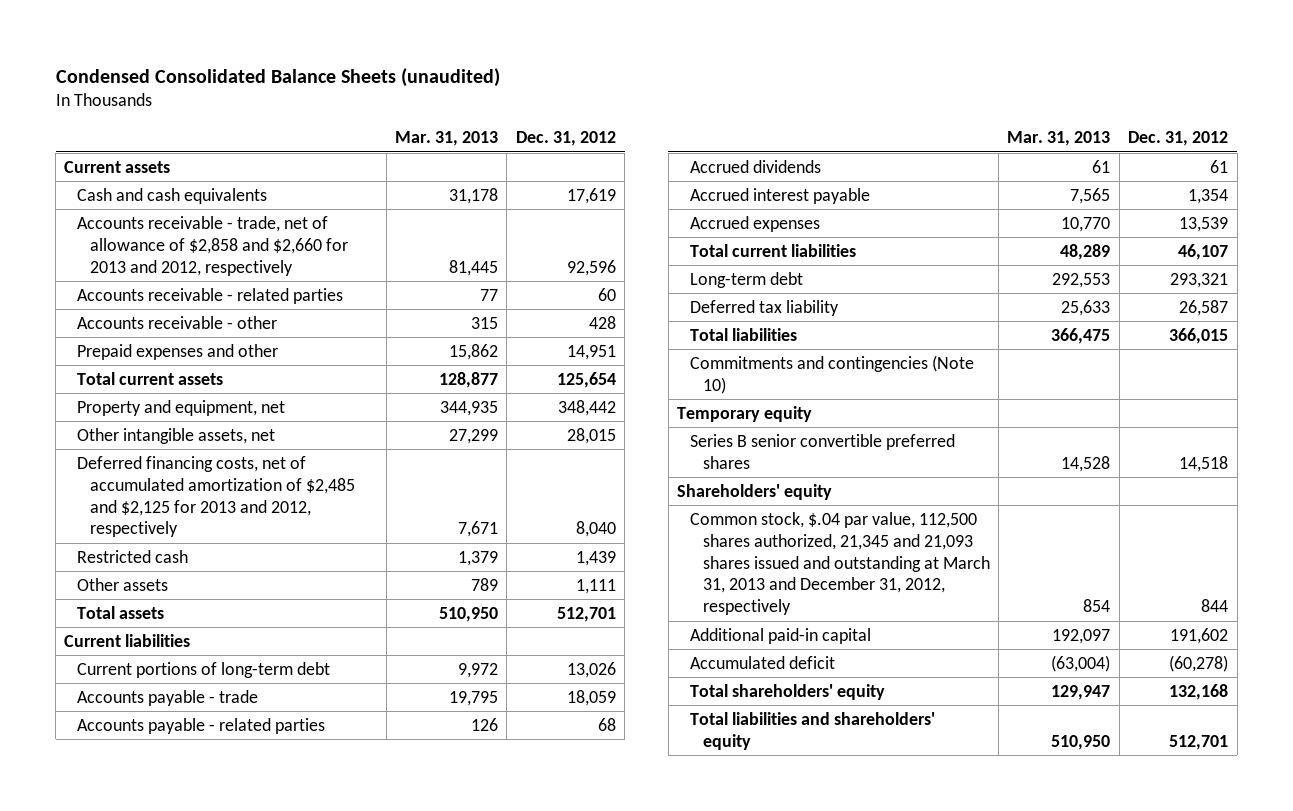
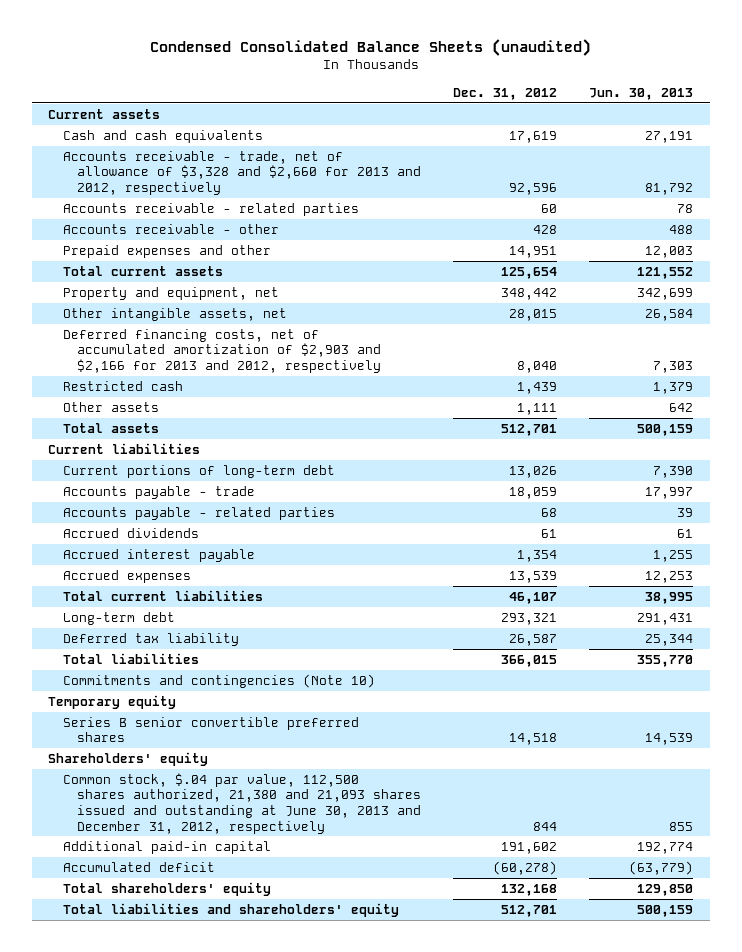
[395,131,499,147] Mar. 31, 2013 -> none
none -> [589,87,694,100] Jun. 30, 2013
[77,215,349,276] Accounts receivable - trade, net of allowance of $2,858 and $2,660 for 2013 and 2012, respectively -> [62,150,422,195] Accounts receivable - trade, net of allowance of $3,328 and $2,660 for 2013 and 2012, respectively
[77,455,356,538] Deferred financing costs, net of accumulated amortization of $2,485 and $2,125 for 2013 and 2012, respectively -> [62,328,382,373] Deferred financing costs, net of accumulated amortization of $2,903 and $2,166 for 2013 and 2012, respectively
[689,511,990,616] Common stock, $.04 par value, 112,500 shares authorized, 21,345 and 21,093 shares issued and outstanding at March 31, 2013 and December 31, 2012, respectively -> [62,772,422,834] Common stock, $.04 par value, 112,500 shares authorized, 21,380 and 21,093 shares issued and outstanding at June 30, 2013 and December 31, 2012, respectively

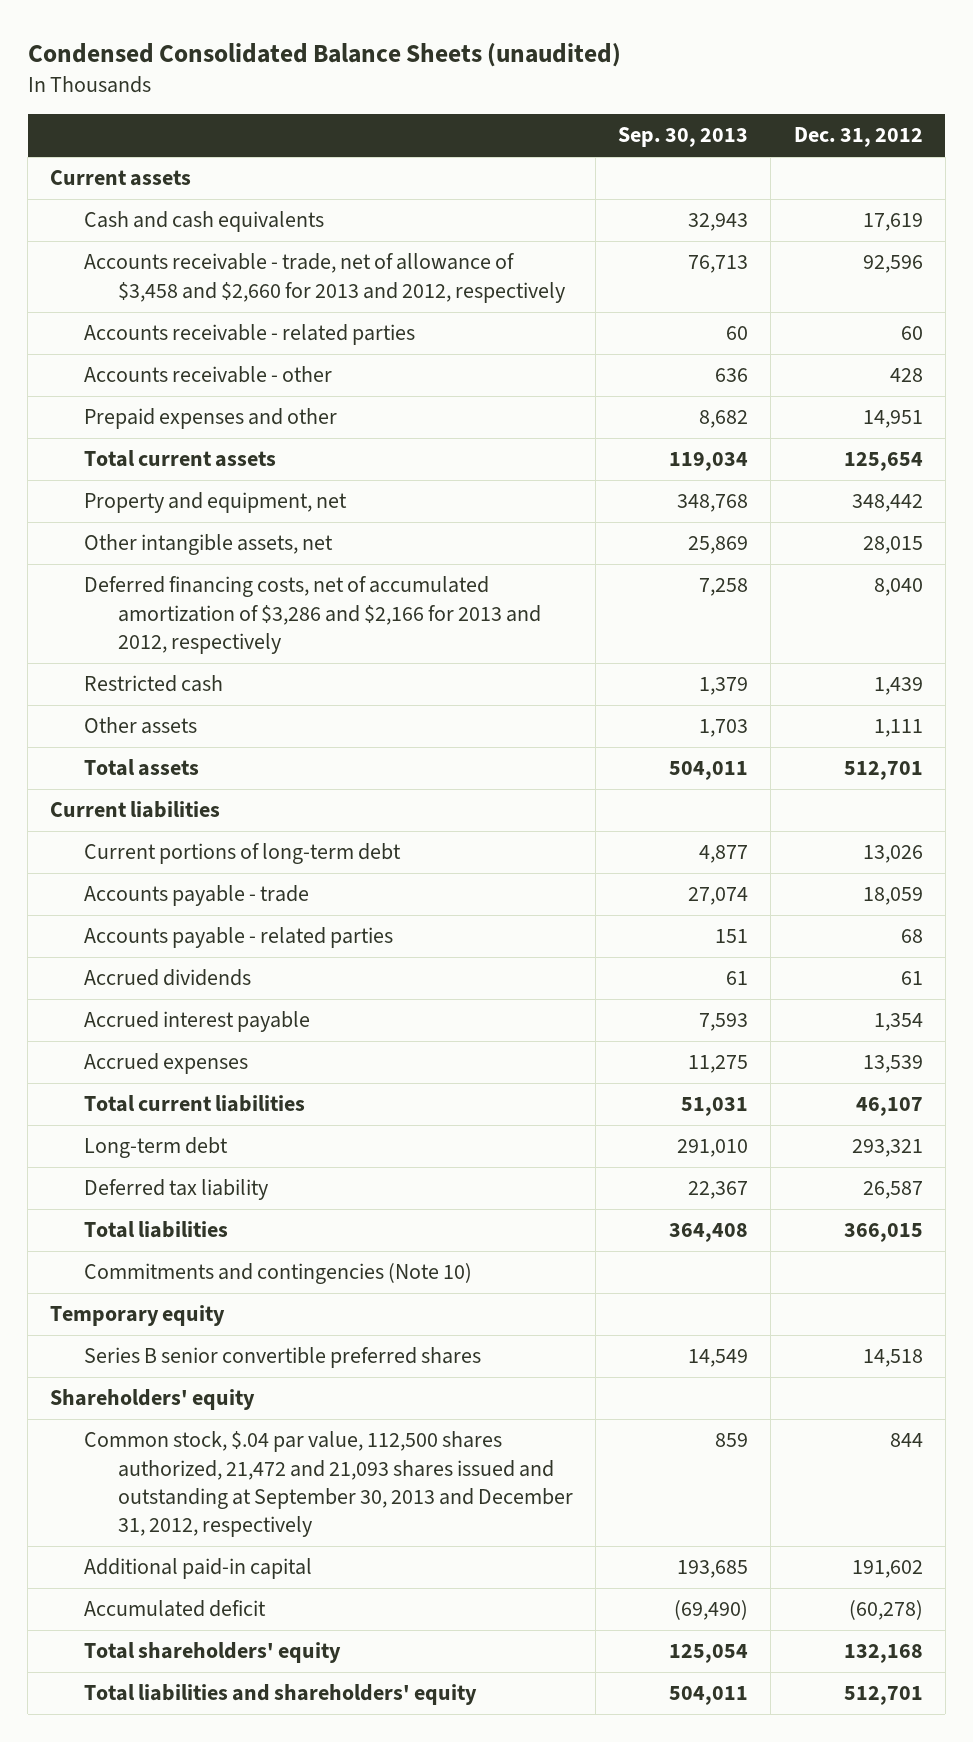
[589,87,694,100] Jun. 30, 2013 -> none
none -> [618,127,749,148] Sep. 30, 2013
[62,150,422,195] Accounts receivable - trade, net of allowance of $3,328 and $2,660 for 2013 and 2012, respectively -> [84,253,566,303] Accounts receivable - trade, net of allowance of $3,458 and $2,660 for 2013 and 2012, respectively
[62,328,382,373] Deferred financing costs, net of accumulated amortization of $2,903 and $2,166 for 2013 and 2012, respectively -> [84,576,542,655] Deferred financing costs, net of accumulated amortization of $3,286 and $2,166 for 2013 and 2012, respectively
[62,772,422,834] Common stock, $.04 par value, 112,500 shares authorized, 21,380 and 21,093 shares issued and outstanding at June 30, 2013 and December 31, 2012, respectively -> [84,1431,574,1538] Common stock, $.04 par value, 112,500 shares authorized, 21,472 and 21,093 shares issued and outstanding at September 30, 2013 and December 31, 2012, respectively

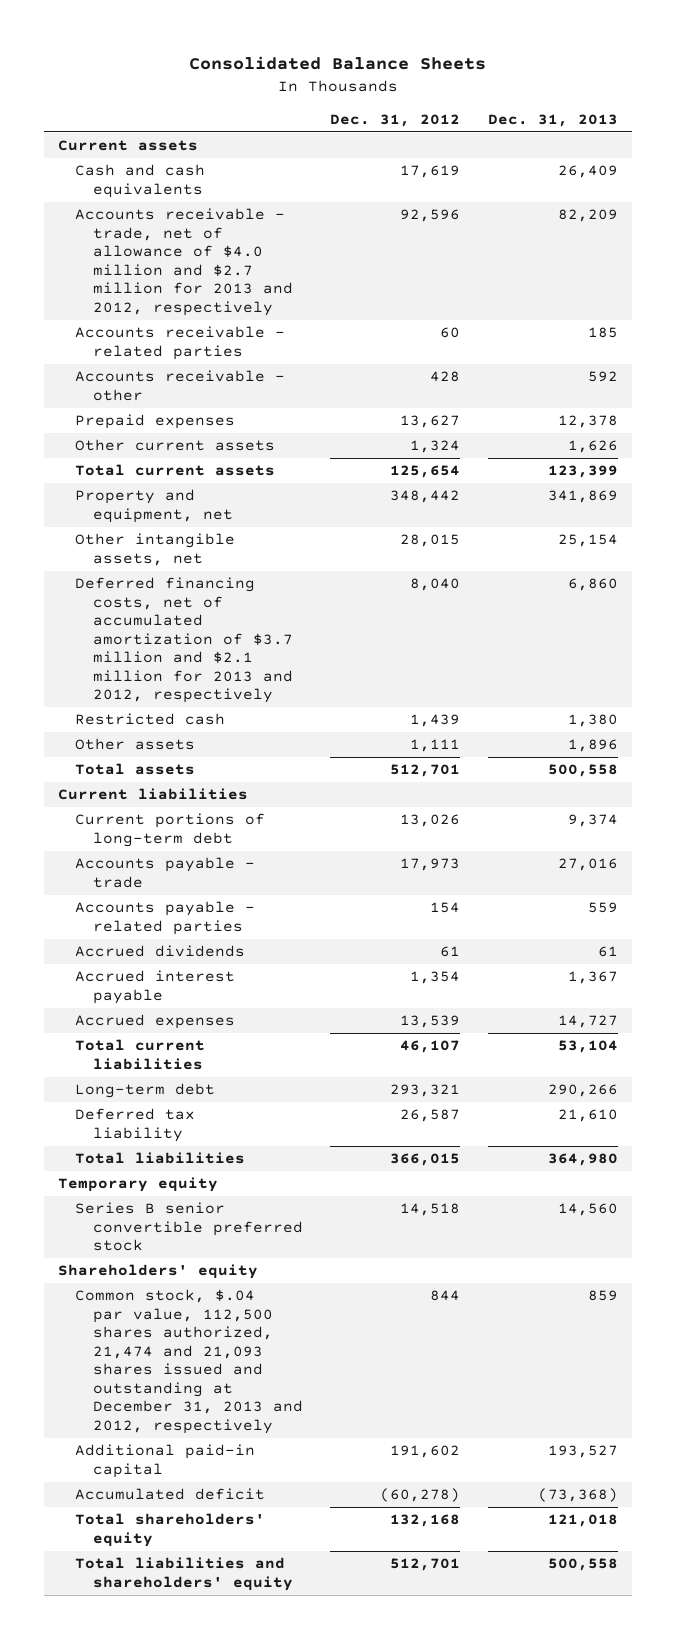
[27,43,621,68] Condensed Consolidated Balance Sheets (unaudited) -> [189,56,487,71] Consolidated Balance Sheets
[618,127,749,148] Sep. 30, 2013 -> none
none -> [487,113,618,127] Dec. 31, 2013
[84,253,566,303] Accounts receivable - trade, net of allowance of $3,458 and $2,660 for 2013 and 2012, respectively -> [75,208,293,316] Accounts receivable - trade, net of allowance of $4.0 million and $2.7 million for 2013 and 2012, respectively
[84,408,338,430] Prepaid expenses and other -> [75,414,236,430] Prepaid expenses
[862,410,923,429] 14,951 -> [400,415,461,429] 13,627
none -> [75,439,276,452] Other current assets
[84,576,542,655] Deferred financing costs, net of accumulated amortization of $3,286 and $2,166 for 2013 and 2012, respectively -> [75,577,293,704] Deferred financing costs, net of accumulated amortization of $3.7 million and $2.1 million for 2013 and 2012, respectively
[862,887,923,906] 18,059 -> [400,858,461,872] 17,973
[900,929,923,944] 68 -> [430,902,461,914] 154
[84,1263,473,1285] Commitments and contingencies (Note 10) -> none
[84,1347,482,1369] Series B senior convertible preferred shares -> [75,1202,303,1252] Series B senior convertible preferred stock
[84,1431,574,1538] Common stock, $.04 par value, 112,500 shares authorized, 21,472 and 21,093 shares issued and outstanding at September 30, 2013 and December 31, 2012, respectively -> [75,1289,303,1434] Common stock, $.04 par value, 112,500 shares authorized, 21,474 and 21,093 shares issued and outstanding at December 31, 2013 and 2012, respectively

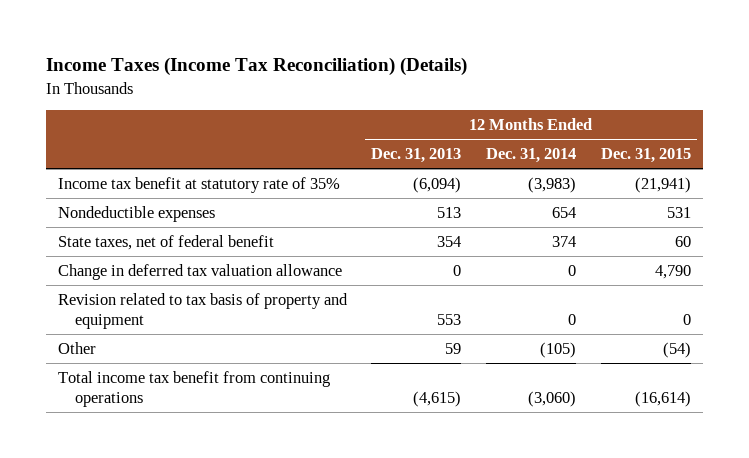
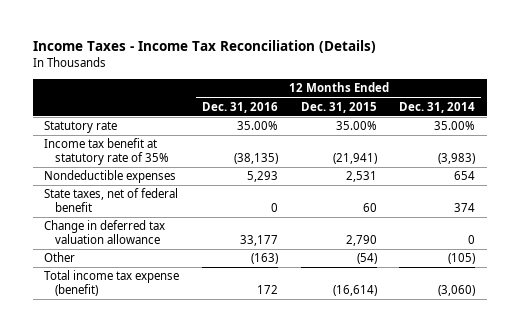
[45,57,467,77] Income Taxes (Income Tax Reconciliation) (Details) -> [33,40,377,54] Income Taxes - Income Tax Reconciliation (Details)
[371,148,462,164] Dec. 31, 2013 -> none
none -> [202,101,279,113] Dec. 31, 2016
none -> [44,121,118,134] Statutory rate
[666,206,691,218] 531 -> [345,171,377,183] 2,531
[57,292,348,330] Revision related to tax basis of property and equipment -> none
[654,264,691,279] 4,790 -> [345,235,377,247] 2,790
[57,370,330,408] Total income tax benefit from continuing operations -> [44,270,180,297] Total income tax expense (benefit)

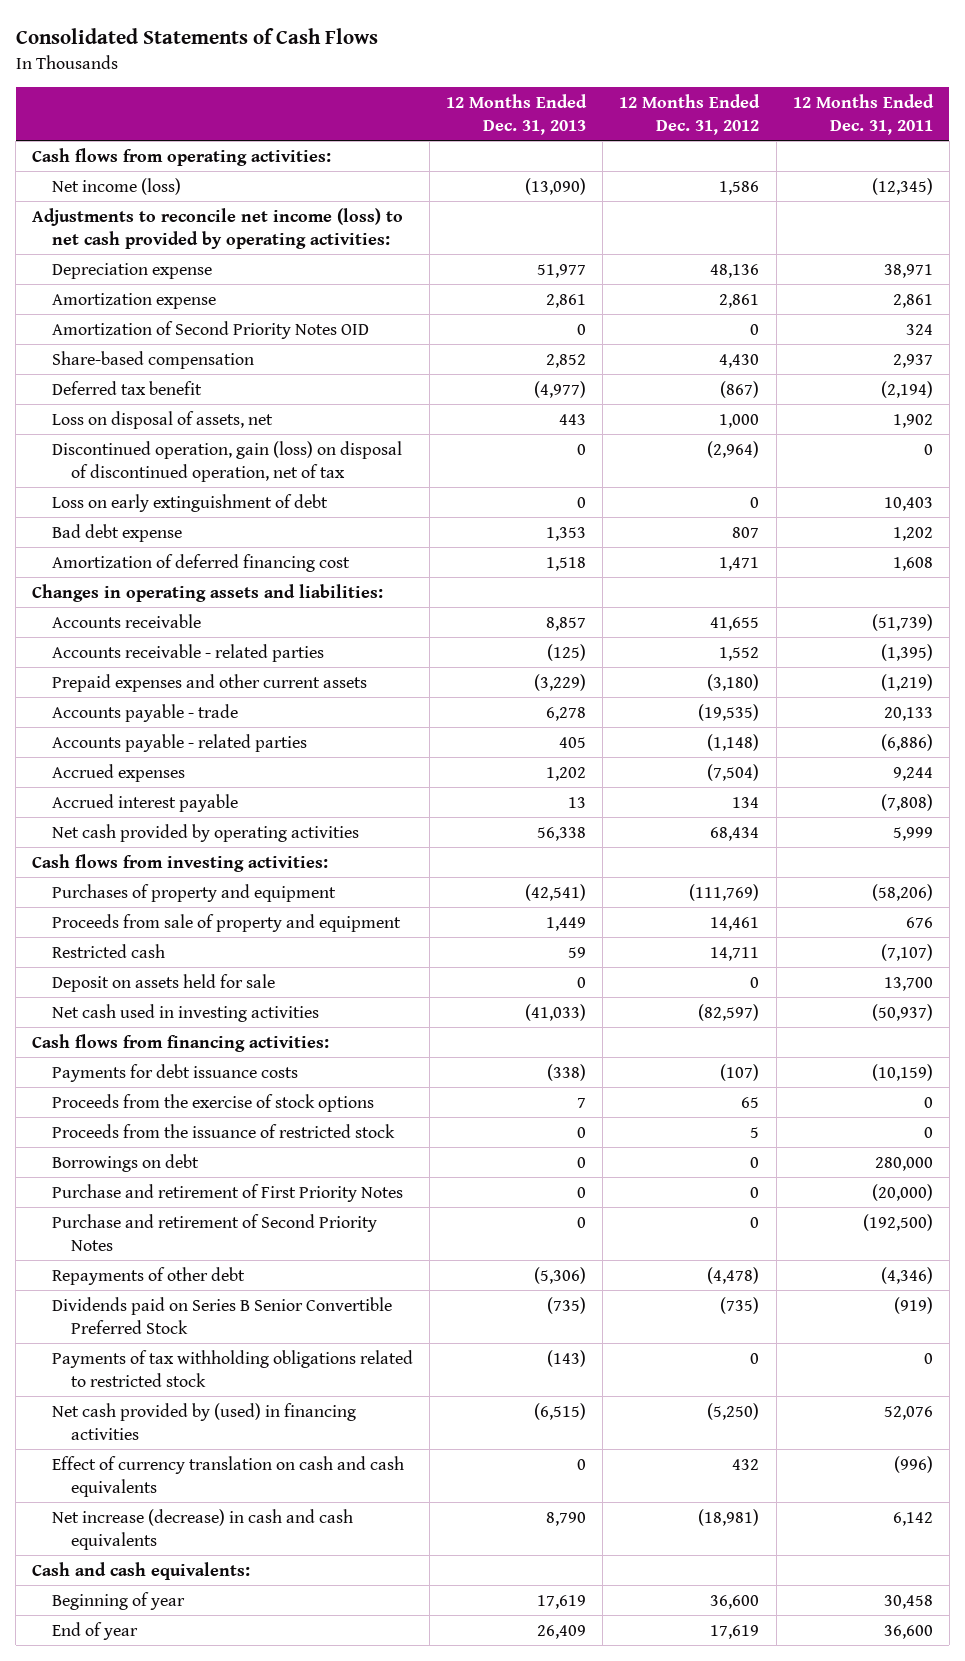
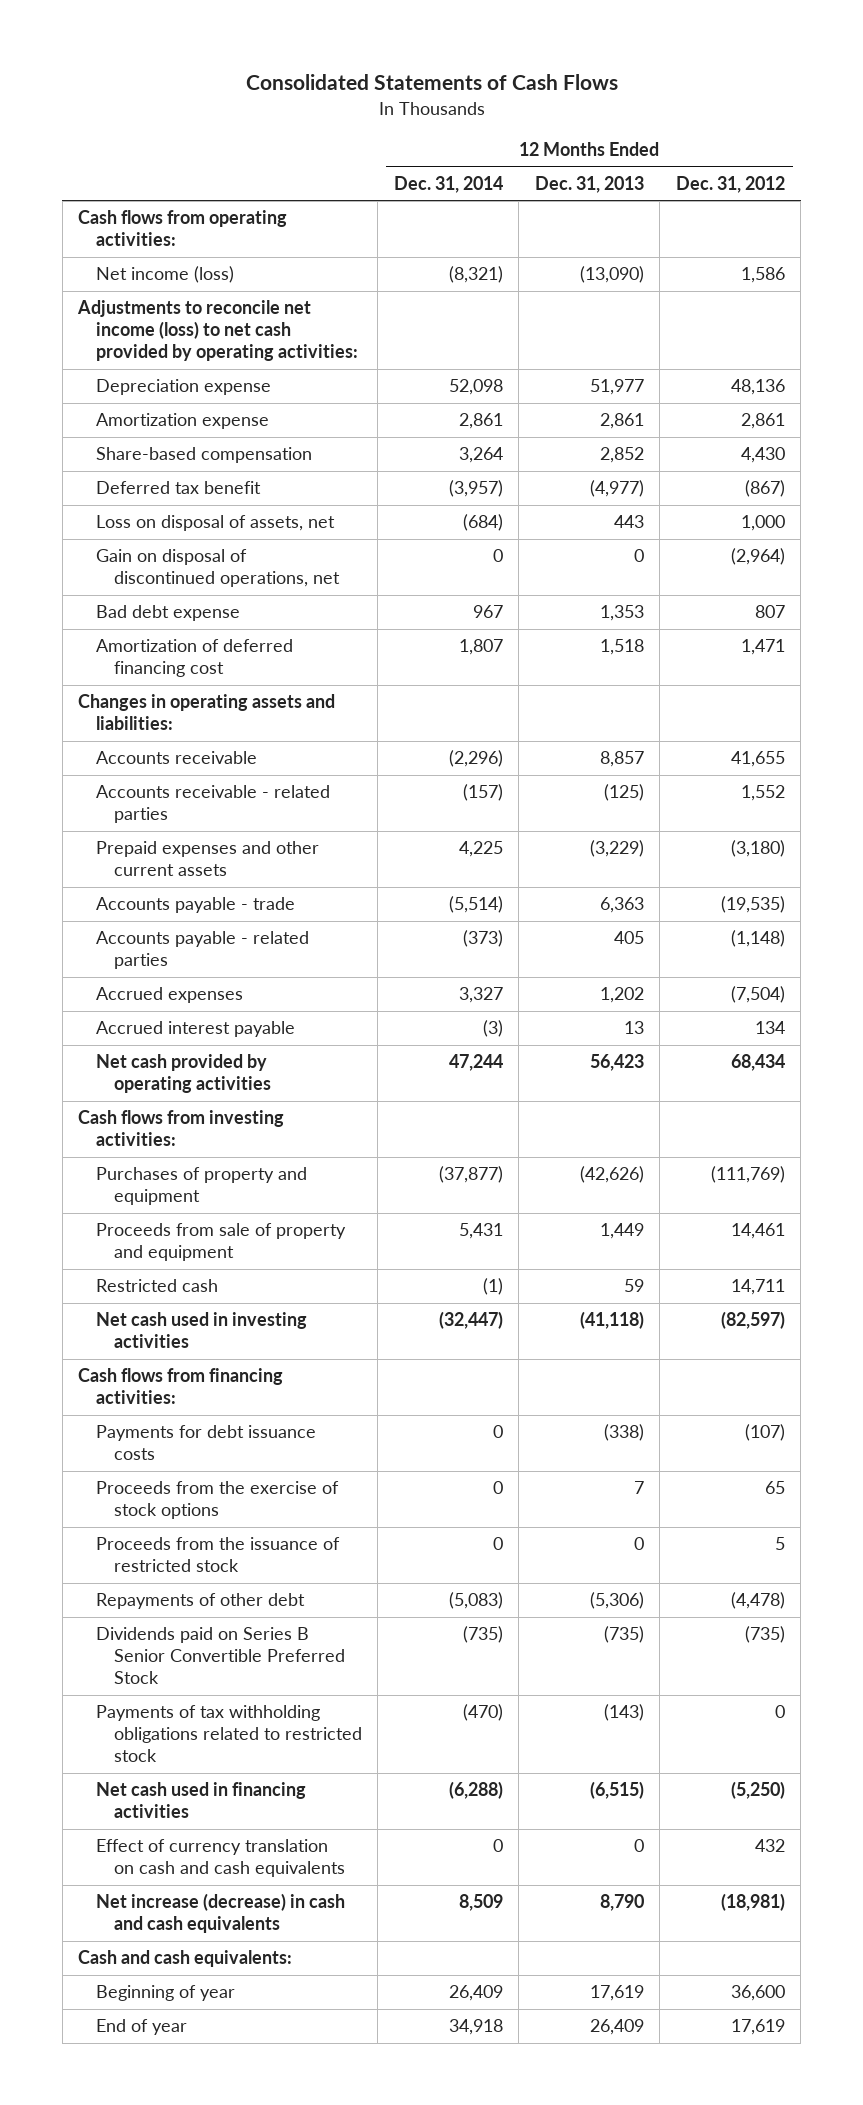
[792,93,934,135] 12 Months Ended Dec. 31, 2011 -> none
none -> [393,175,503,193] Dec. 31, 2014
[51,320,369,339] Amortization of Second Priority Notes OID -> none
[51,493,328,512] Loss on early extinguishment of debt -> none
[51,440,402,482] Discontinued operation, gain (loss) on disposal of discontinued operation, net of tax -> [96,549,340,588] Gain on disposal of discontinued operations, net
[546,706,587,721] 6,278 -> [599,897,644,914] 6,363
[537,826,587,841] 56,338 -> [589,1054,644,1072] 56,423
[525,883,587,901] (42,541) -> [579,1166,644,1184] (42,626)
[51,973,275,992] Deposit on assets held for sale -> none
[525,1003,587,1021] (41,033) -> [579,1311,644,1330] (41,118)
[51,1153,199,1172] Borrowings on debt -> none
[51,1183,403,1202] Purchase and retirement of First Priority Notes -> none
[51,1213,377,1251] Purchase and retirement of Second Priority Notes -> none
[51,1402,356,1440] Net cash provided by (used) in financing activities -> [96,1782,307,1819] Net cash used in financing activities

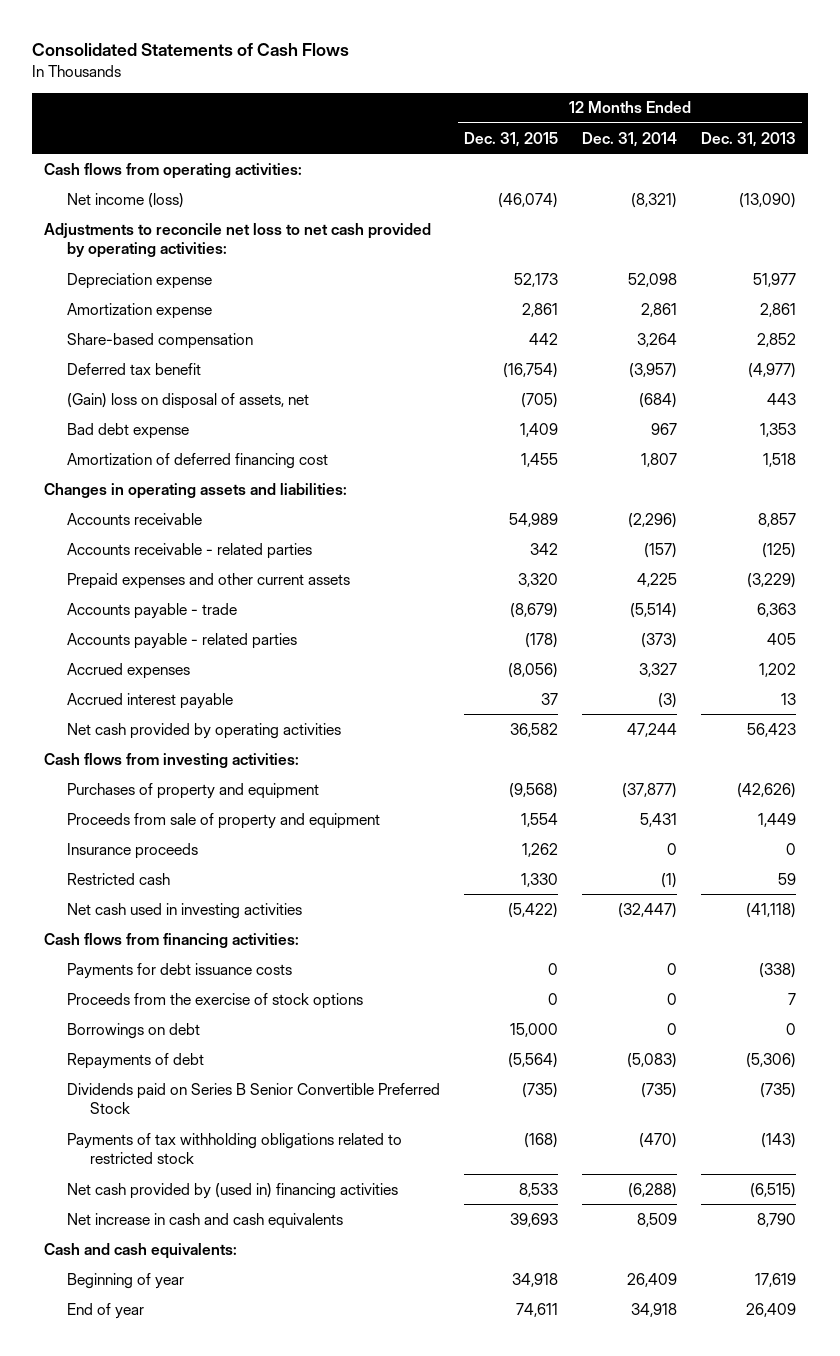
[675,175,785,193] Dec. 31, 2012 -> none
none -> [464,131,559,147] Dec. 31, 2015
[77,300,359,362] Adjustments to reconcile net income (loss) to net cash provided by operating activities: -> [44,222,432,259] Adjustments to reconcile net loss to net cash provided by operating activities:
[96,549,340,588] Gain on disposal of discontinued operations, net -> none
[96,515,336,532] Loss on disposal of assets, net -> [67,392,310,409] (Gain) loss on disposal of assets, net
none -> [67,842,199,859] Insurance proceeds
[96,1537,341,1573] Proceeds from the issuance of restricted stock -> none
none -> [67,1022,201,1039] Borrowings on debt
[96,1593,306,1610] Repayments of other debt -> [67,1052,205,1069] Repayments of debt
[96,1839,345,1878] Effect of currency translation on cash and cash equivalents -> none
[96,1782,307,1819] Net cash used in financing activities -> [67,1182,399,1199] Net cash provided by (used in) financing activities
[96,1893,346,1934] Net increase (decrease) in cash and cash equivalents -> [67,1212,344,1229] Net increase in cash and cash equivalents

